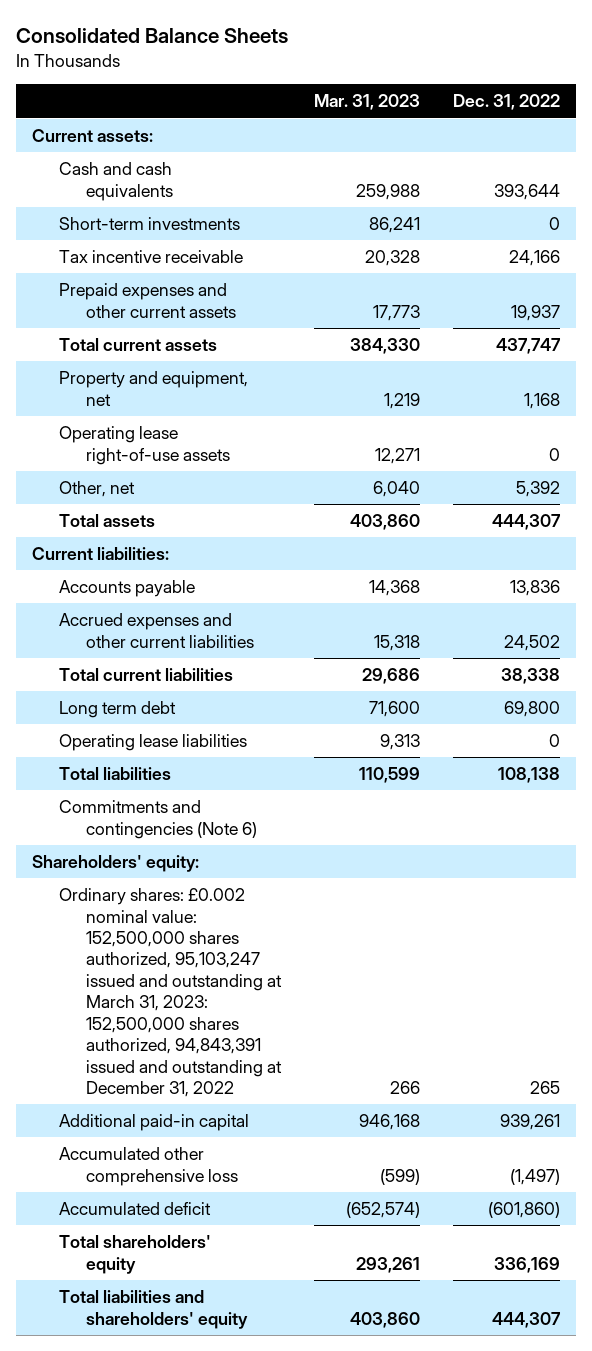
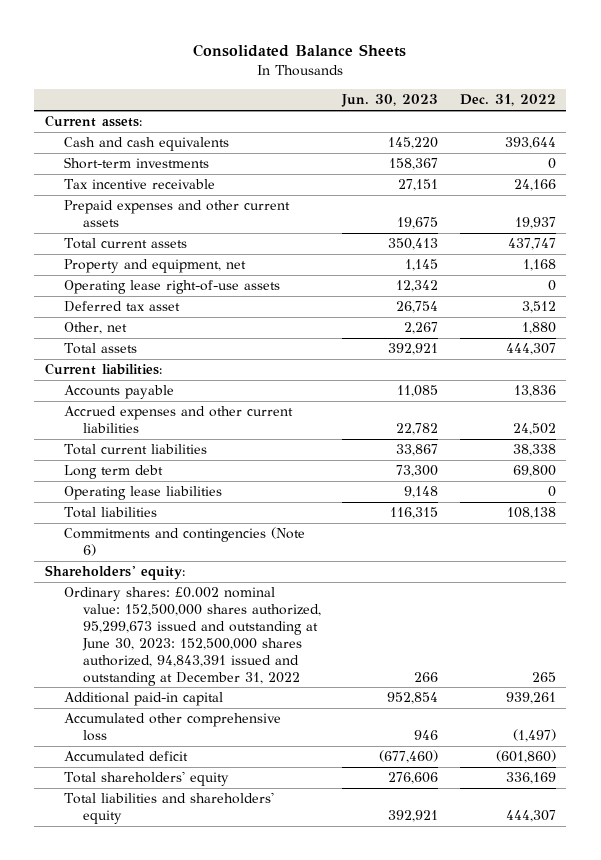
[313,94,420,111] Mar. 31, 2023 -> none
none -> [341,94,439,108] Jun. 30, 2023
none -> [64,301,181,313] Deferred tax asset
[515,481,560,498] 5,392 -> [521,322,556,335] 1,880
[58,888,282,1098] Ordinary shares: £0.002 nominal value: 152,500,000 shares authorized, 95,103,247 issued and outstanding at March 31, 2023: 152,500,000 shares authorized, 94,843,391 issued and outstanding at December 31, 2022 -> [64,587,322,686] Ordinary shares: £0.002 nominal value: 152,500,000 shares authorized, 95,299,673 issued and outstanding at June 30, 2023: 152,500,000 shares authorized, 94,843,391 issued and outstanding at December 31, 2022

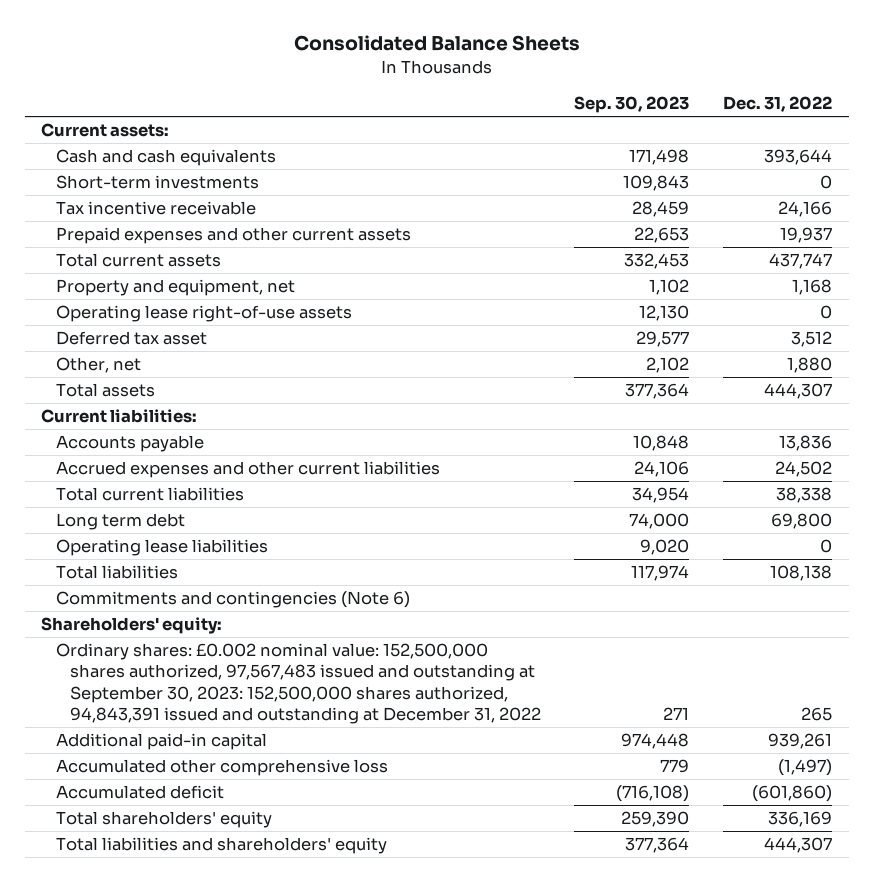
[341,94,439,108] Jun. 30, 2023 -> none
none -> [574,95,690,113] Sep. 30, 2023
[64,587,322,686] Ordinary shares: £0.002 nominal value: 152,500,000 shares authorized, 95,299,673 issued and outstanding at June 30, 2023: 152,500,000 shares authorized, 94,843,391 issued and outstanding at December 31, 2022 -> [55,643,541,724] Ordinary shares: £0.002 nominal value: 152,500,000 shares authorized, 97,567,483 issued and outstanding at September 30, 2023: 152,500,000 shares authorized, 94,843,391 issued and outstanding at December 31, 2022

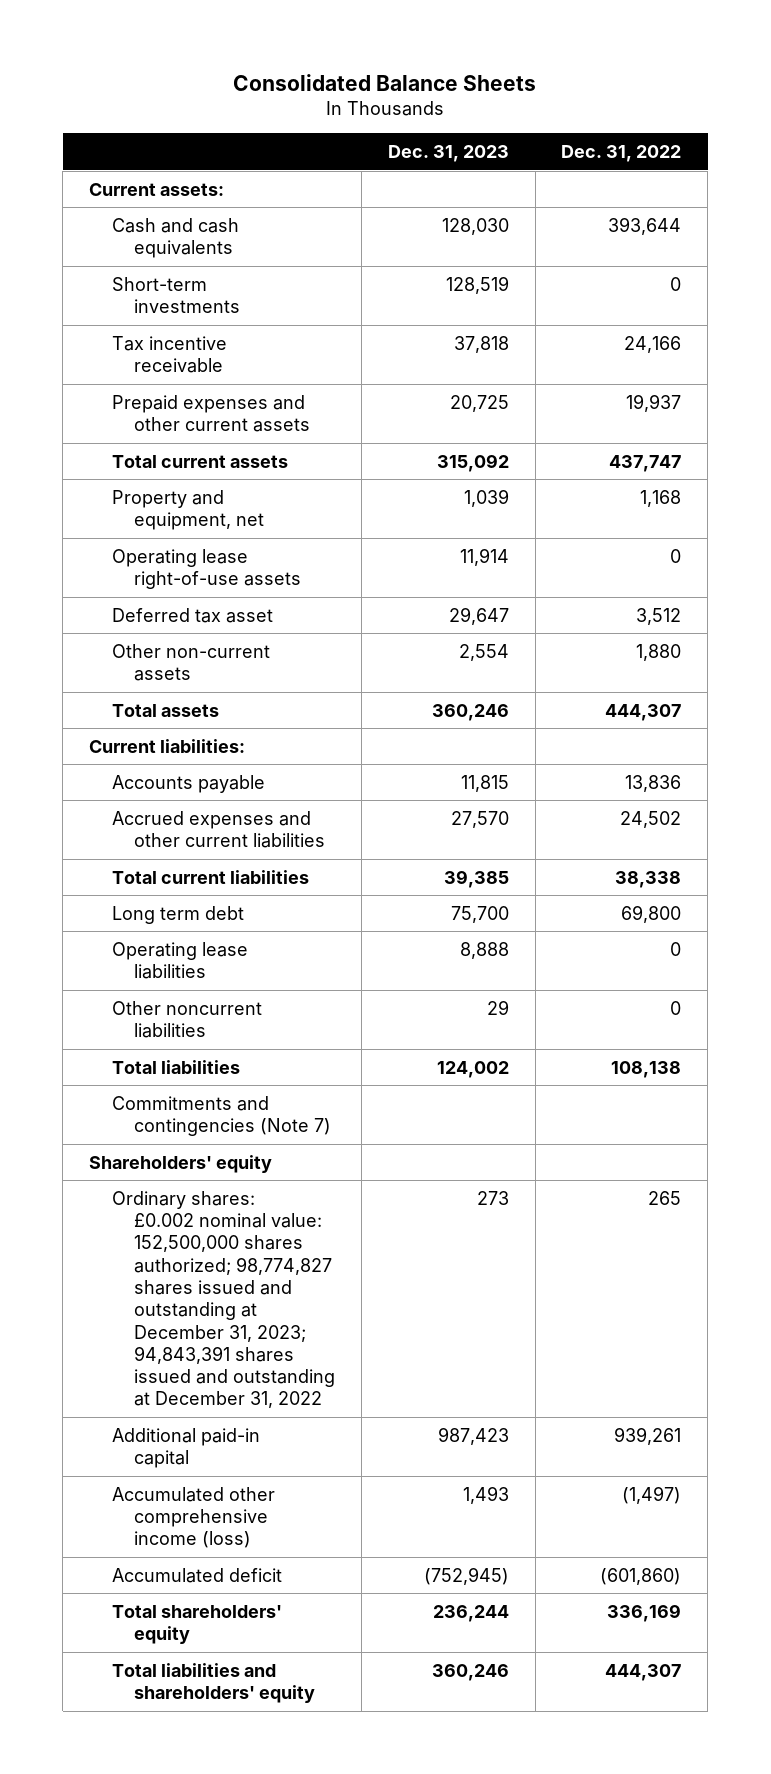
[574,95,690,113] Sep. 30, 2023 -> none
none -> [387,145,509,163] Dec. 31, 2023
[55,357,141,374] Other, net -> [111,643,270,682] Other non-current assets
none -> [111,1000,262,1039] Other noncurrent liabilities
[55,591,410,609] Commitments and contingencies (Note 6) -> [111,1095,331,1137] Commitments and contingencies (Note 7)
[41,617,223,635] Shareholders' equity: -> [89,1154,273,1173] Shareholders' equity
[55,643,541,724] Ordinary shares: £0.002 nominal value: 152,500,000 shares authorized, 97,567,483 issued and outstanding at September 30, 2023: 152,500,000 shares authorized, 94,843,391 issued and outstanding at December 31, 2022 -> [111,1190,335,1409] Ordinary shares: £0.002 nominal value: 152,500,000 shares authorized; 98,774,827 shares issued and outstanding at December 31, 2023; 94,843,391 shares issued and outstanding at December 31, 2022
[55,759,388,777] Accumulated other comprehensive loss -> [111,1486,275,1549] Accumulated other comprehensive income (loss)

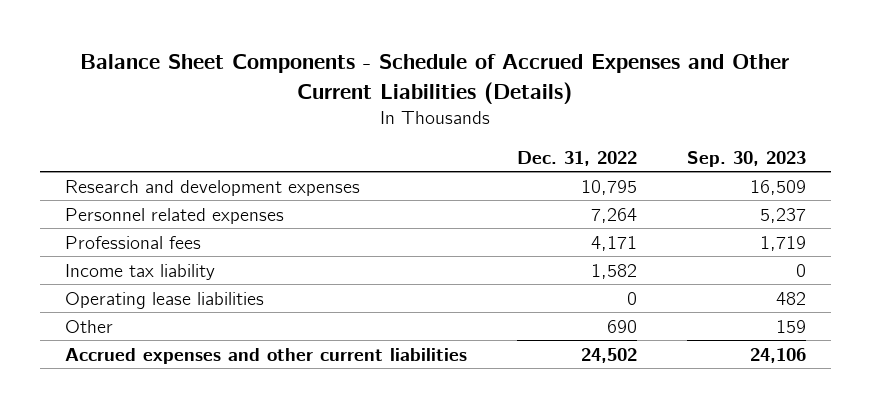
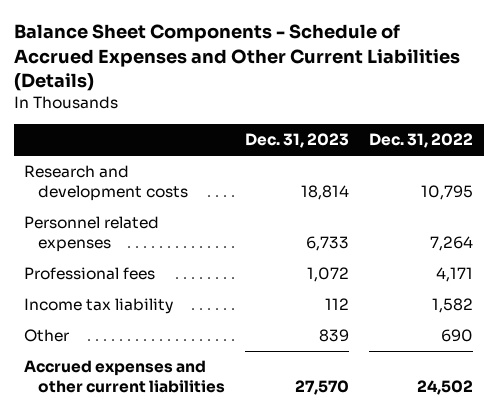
[686,150,806,167] Sep. 30, 2023 -> none
none -> [245,133,350,149] Dec. 31, 2023
[64,179,360,196] Research and development expenses -> [23,165,188,202] Research and development costs
[64,291,264,309] Operating lease liabilities -> none

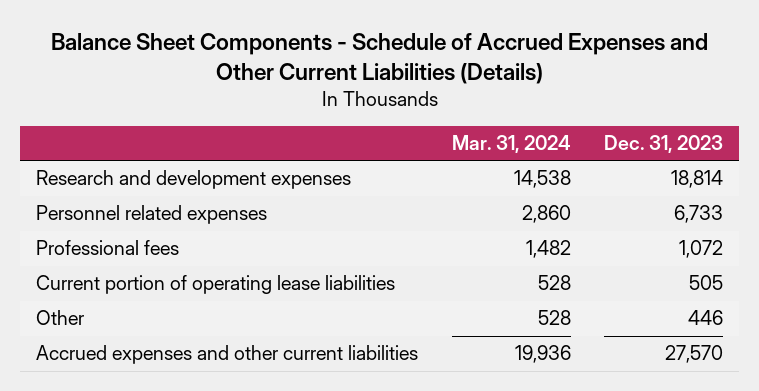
[369,133,474,149] Dec. 31, 2022 -> none
none -> [451,135,571,154] Mar. 31, 2024
[23,165,188,202] Research and development costs -> [36,170,352,190] Research and development expenses
[23,298,173,315] Income tax liability -> none
none -> [36,275,396,295] Current portion of operating lease liabilities
[319,329,350,343] 839 -> [687,310,723,326] 446

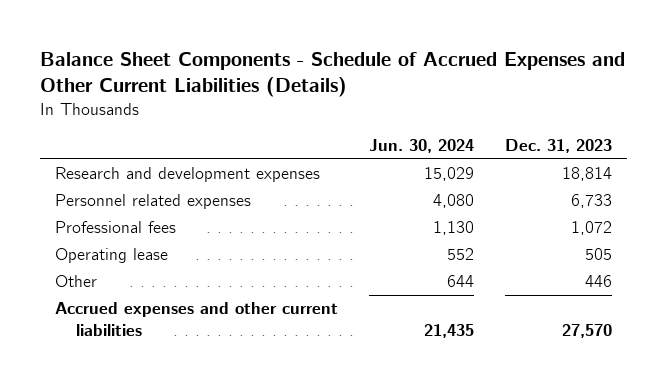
[451,135,571,154] Mar. 31, 2024 -> none
none -> [368,139,474,154] Jun. 30, 2024
[36,275,396,295] Current portion of operating lease liabilities -> [55,248,169,264] Operating lease

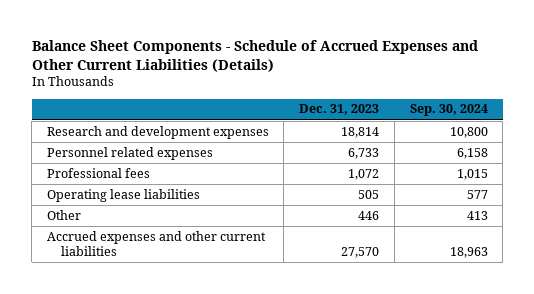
[368,139,474,154] Jun. 30, 2024 -> none
none -> [409,104,488,117] Sep. 30, 2024
[55,248,169,264] Operating lease -> [46,188,200,202] Operating lease liabilities

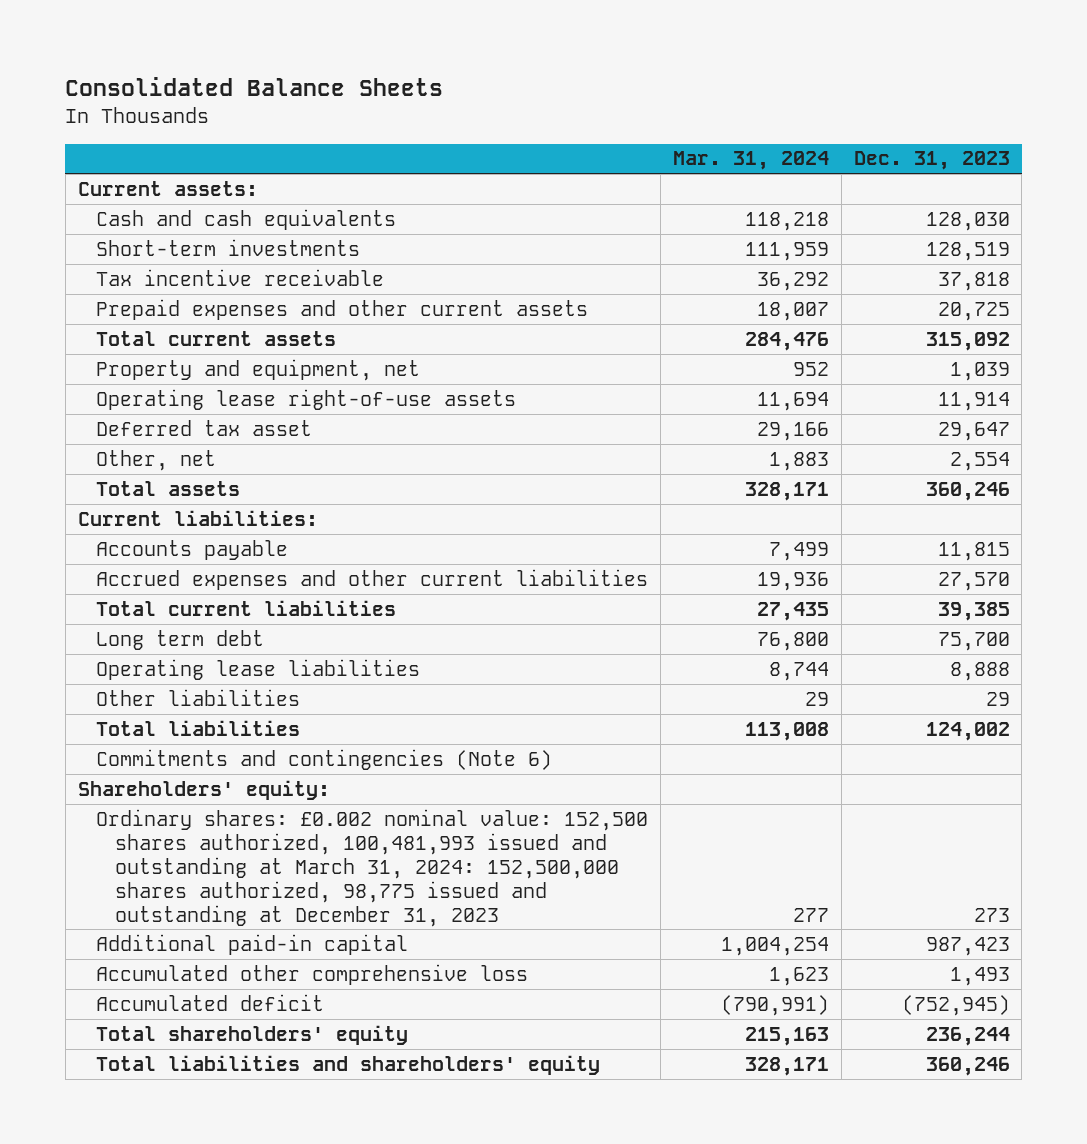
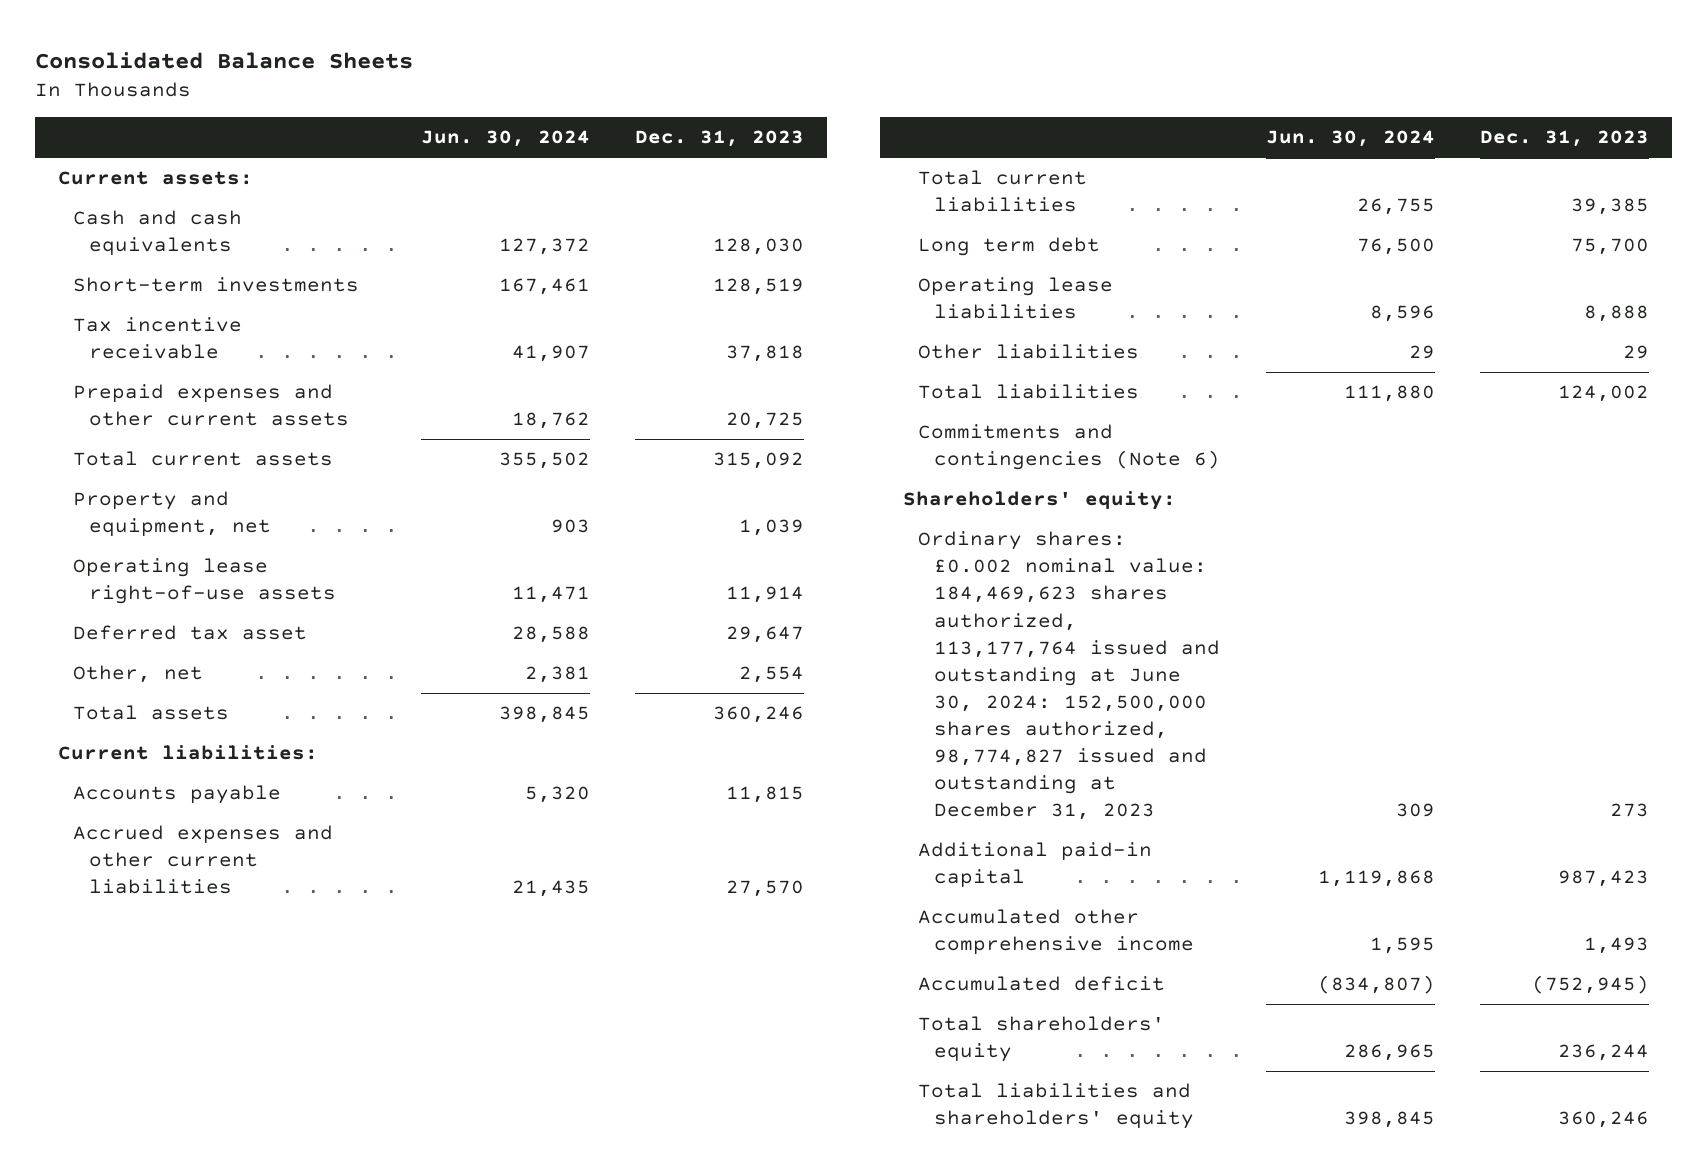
[672,151,829,171] Mar. 31, 2024 -> none
none -> [420,130,590,148] Jun. 30, 2024
[96,808,649,927] Ordinary shares: £0.002 nominal value: 152,500 shares authorized, 100,481,993 issued and outstanding at March 31, 2024: 152,500,000 shares authorized, 98,775 issued and outstanding at December 31, 2023 -> [918,531,1221,821] Ordinary shares: £0.002 nominal value: 184,469,623 shares authorized, 113,177,764 issued and outstanding at June 30, 2024: 152,500,000 shares authorized, 98,774,827 issued and outstanding at December 31, 2023
[96,963,529,985] Accumulated other comprehensive loss -> [918,909,1195,956] Accumulated other comprehensive income

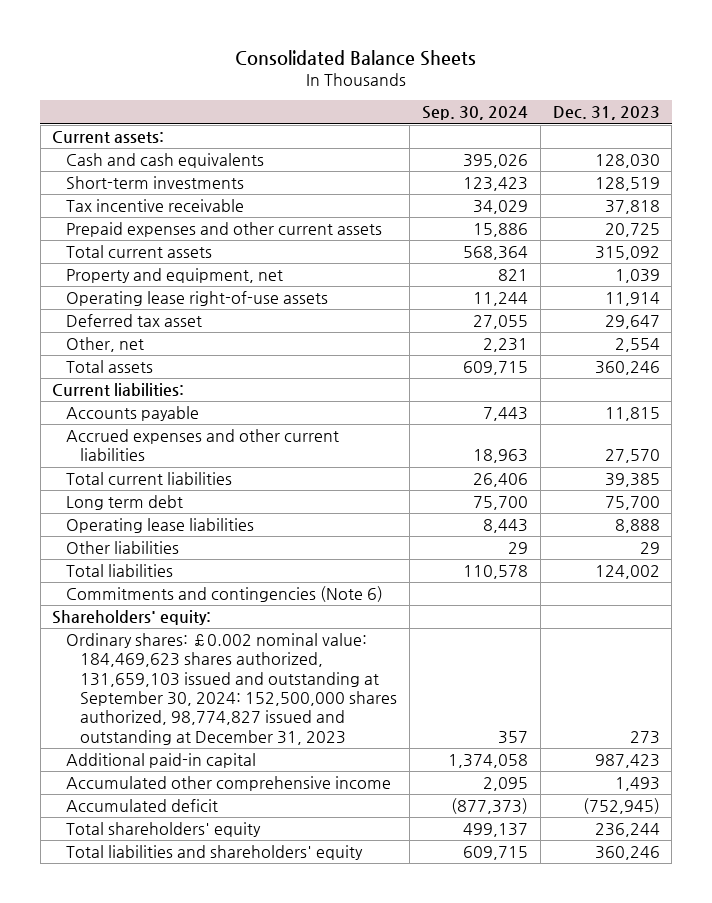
[420,130,590,148] Jun. 30, 2024 -> none
none -> [422,106,529,121] Sep. 30, 2024
[918,531,1221,821] Ordinary shares: £0.002 nominal value: 184,469,623 shares authorized, 113,177,764 issued and outstanding at June 30, 2024: 152,500,000 shares authorized, 98,774,827 issued and outstanding at December 31, 2023 -> [66,633,398,745] Ordinary shares: £0.002 nominal value: 184,469,623 shares authorized, 131,659,103 issued and outstanding at September 30, 2024: 152,500,000 shares authorized, 98,774,827 issued and outstanding at December 31, 2023

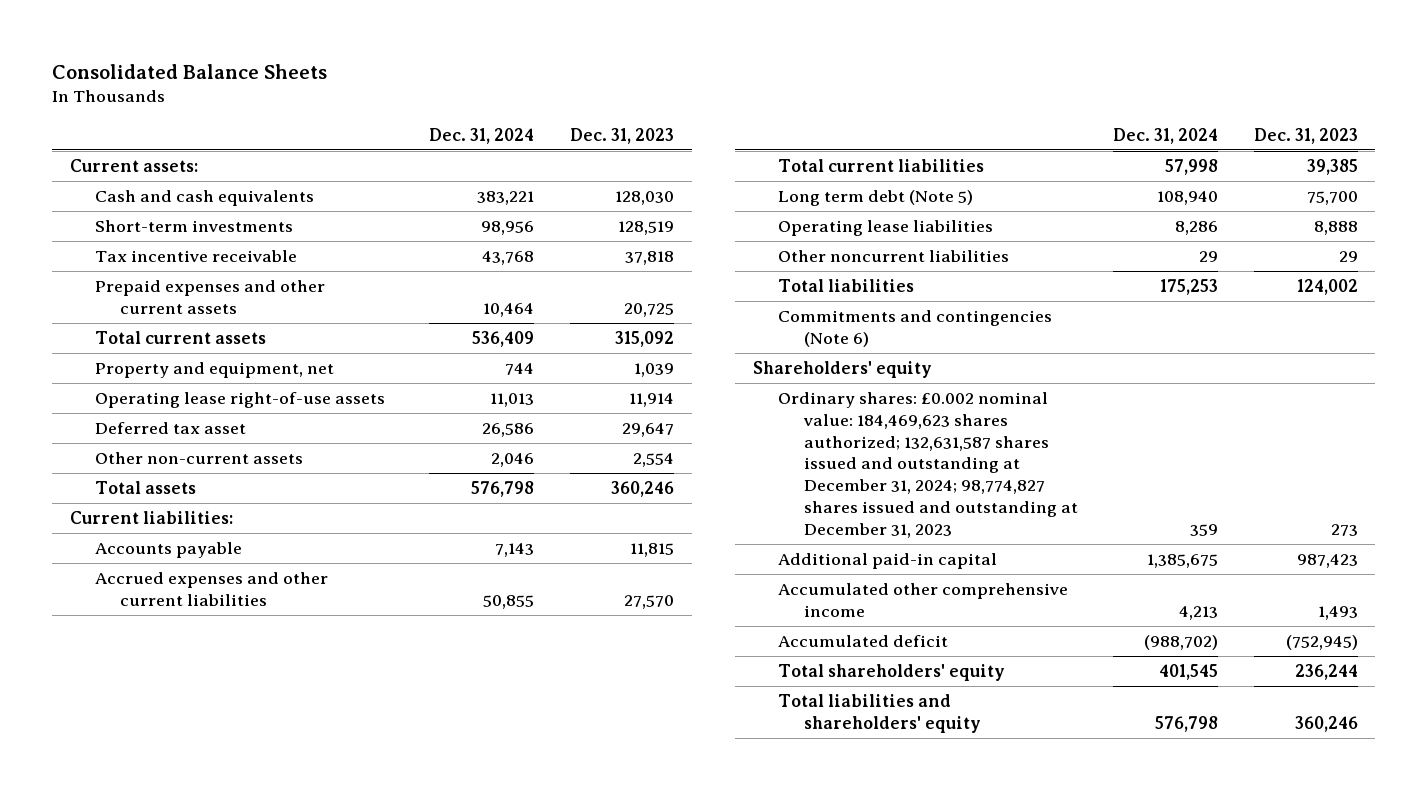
[422,106,529,121] Sep. 30, 2024 -> none
none -> [429,127,535,144] Dec. 31, 2024
[66,337,145,353] Other, net -> [94,452,303,465] Other non-current assets
[66,495,184,511] Long term debt -> [778,190,974,207] Long term debt (Note 5)
[66,541,180,555] Other liabilities -> [778,250,1010,263] Other noncurrent liabilities
[52,610,212,626] Shareholders' equity: -> [753,361,933,379] Shareholders' equity
[66,633,398,745] Ordinary shares: £0.002 nominal value: 184,469,623 shares authorized, 131,659,103 issued and outstanding at September 30, 2024: 152,500,000 shares authorized, 98,774,827 issued and outstanding at December 31, 2023 -> [778,392,1078,538] Ordinary shares: £0.002 nominal value: 184,469,623 shares authorized; 132,631,587 shares issued and outstanding at December 31, 2024; 98,774,827 shares issued and outstanding at December 31, 2023

